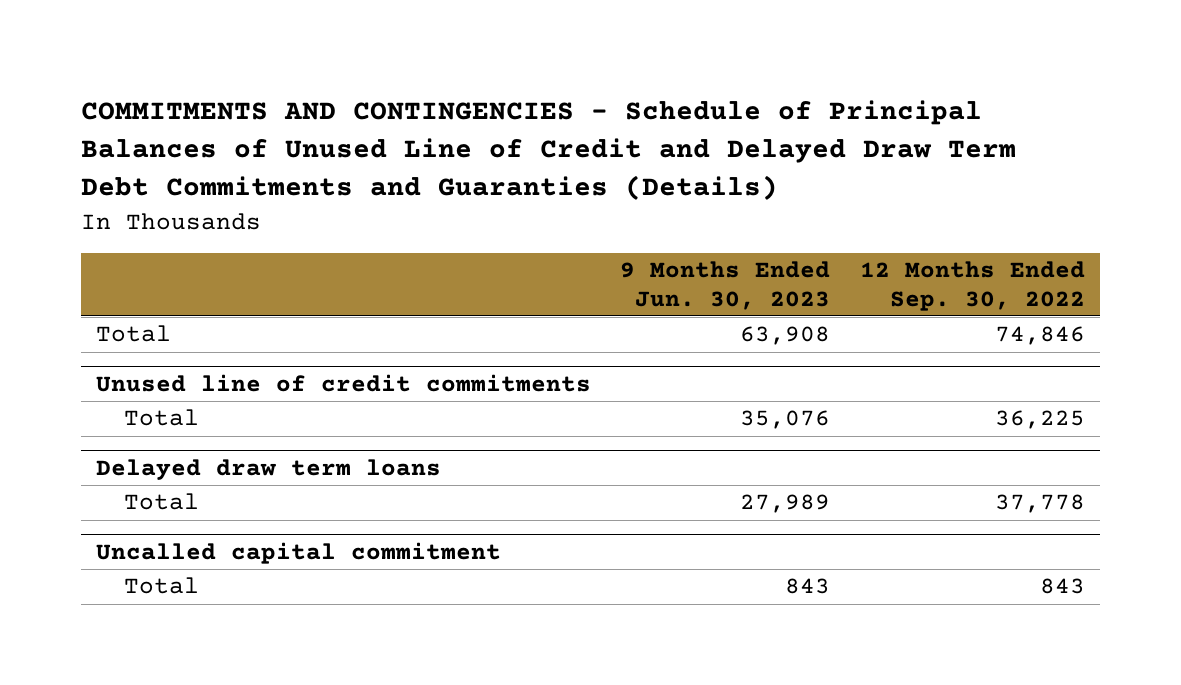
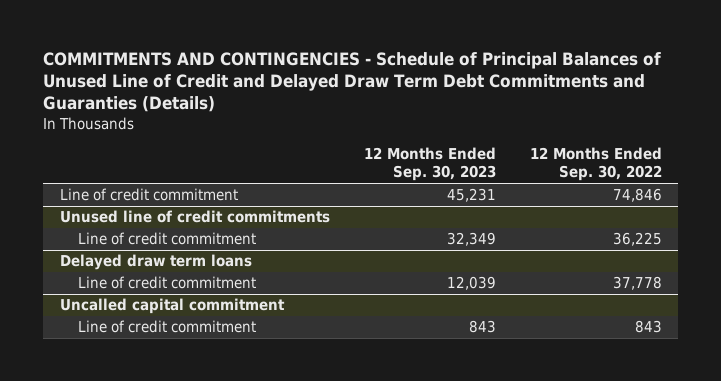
[620,261,831,310] 9 Months Ended Jun. 30, 2023 -> none
none -> [363,147,496,182] 12 Months Ended Sep. 30, 2023
[95,325,171,343] Total -> [59,188,238,202] Line of credit commitment
[124,409,200,427] Total -> [77,232,256,246] Line of credit commitment
[124,493,200,511] Total -> [77,276,256,290] Line of credit commitment
[124,577,200,595] Total -> [77,320,256,334] Line of credit commitment

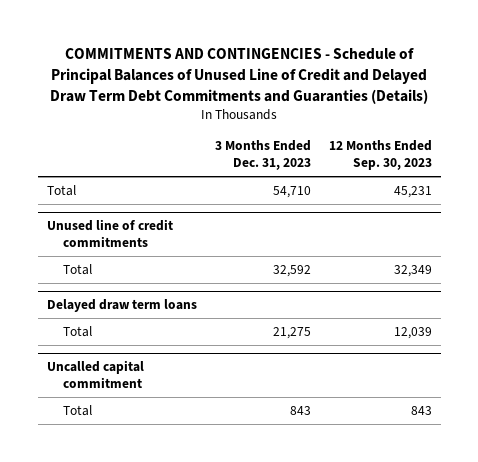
[529,147,662,182] 12 Months Ended Sep. 30, 2022 -> none
none -> [214,140,311,171] 3 Months Ended Dec. 31, 2023
[59,188,238,202] Line of credit commitment -> [46,184,76,196] Total
[77,232,256,246] Line of credit commitment -> [63,263,93,275] Total
[77,276,256,290] Line of credit commitment -> [63,325,93,337] Total
[77,320,256,334] Line of credit commitment -> [63,404,93,416] Total

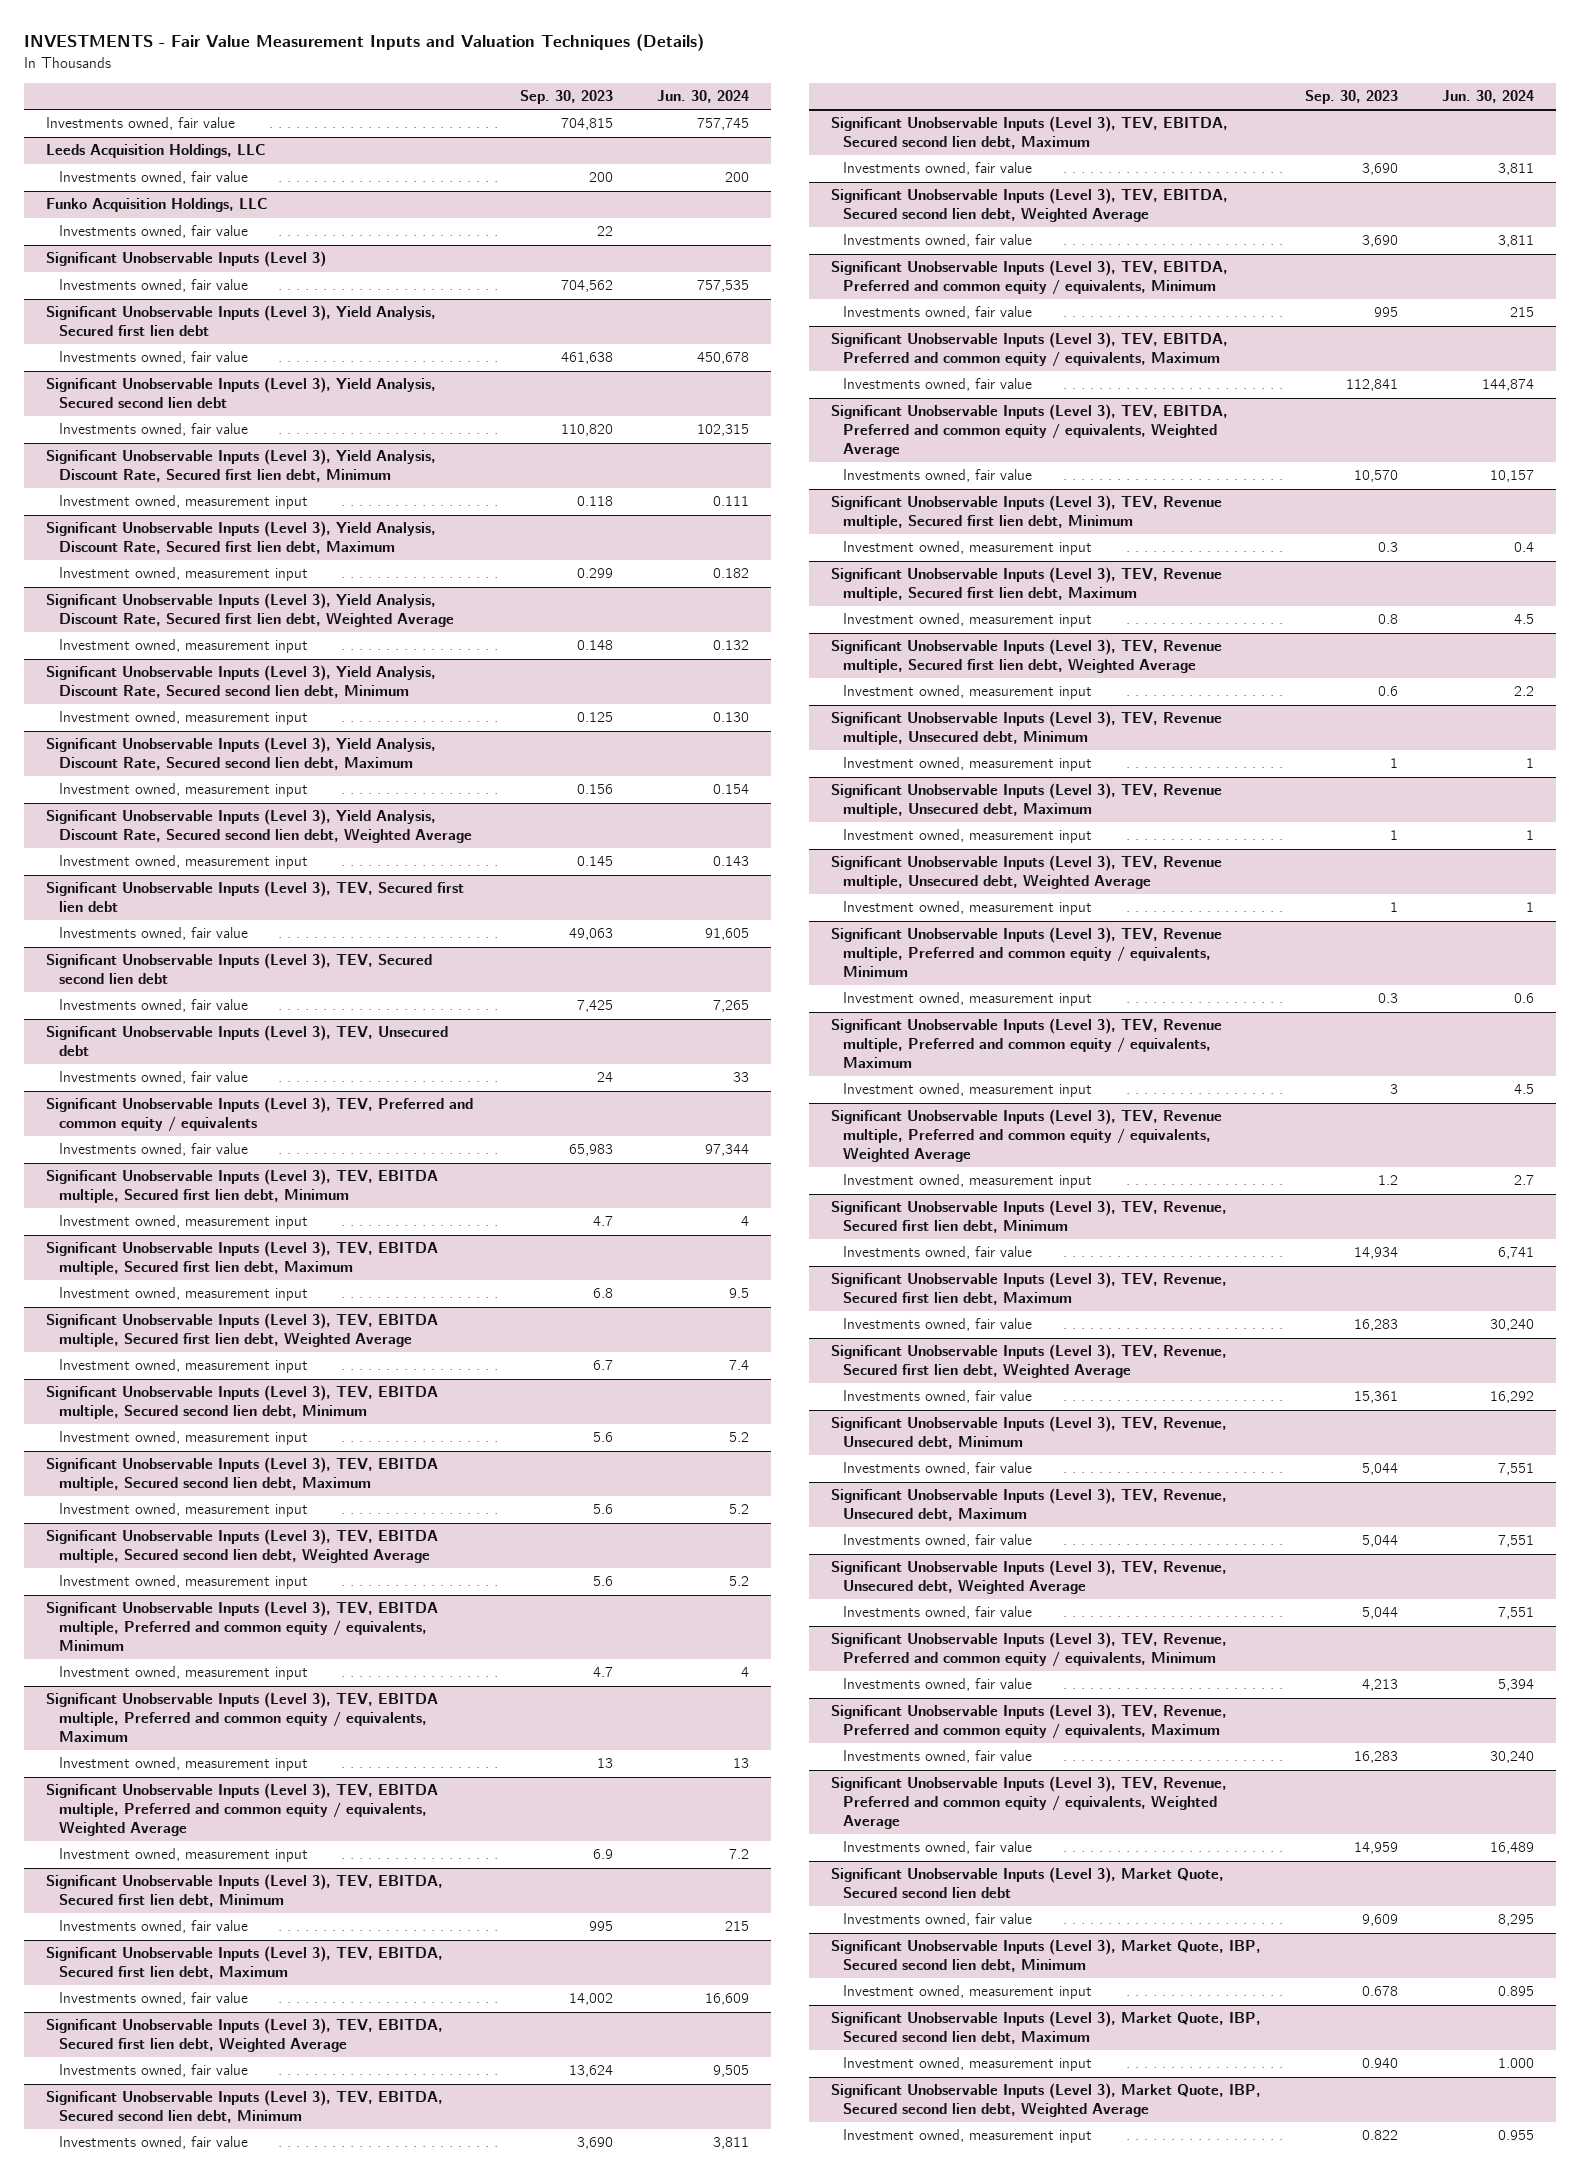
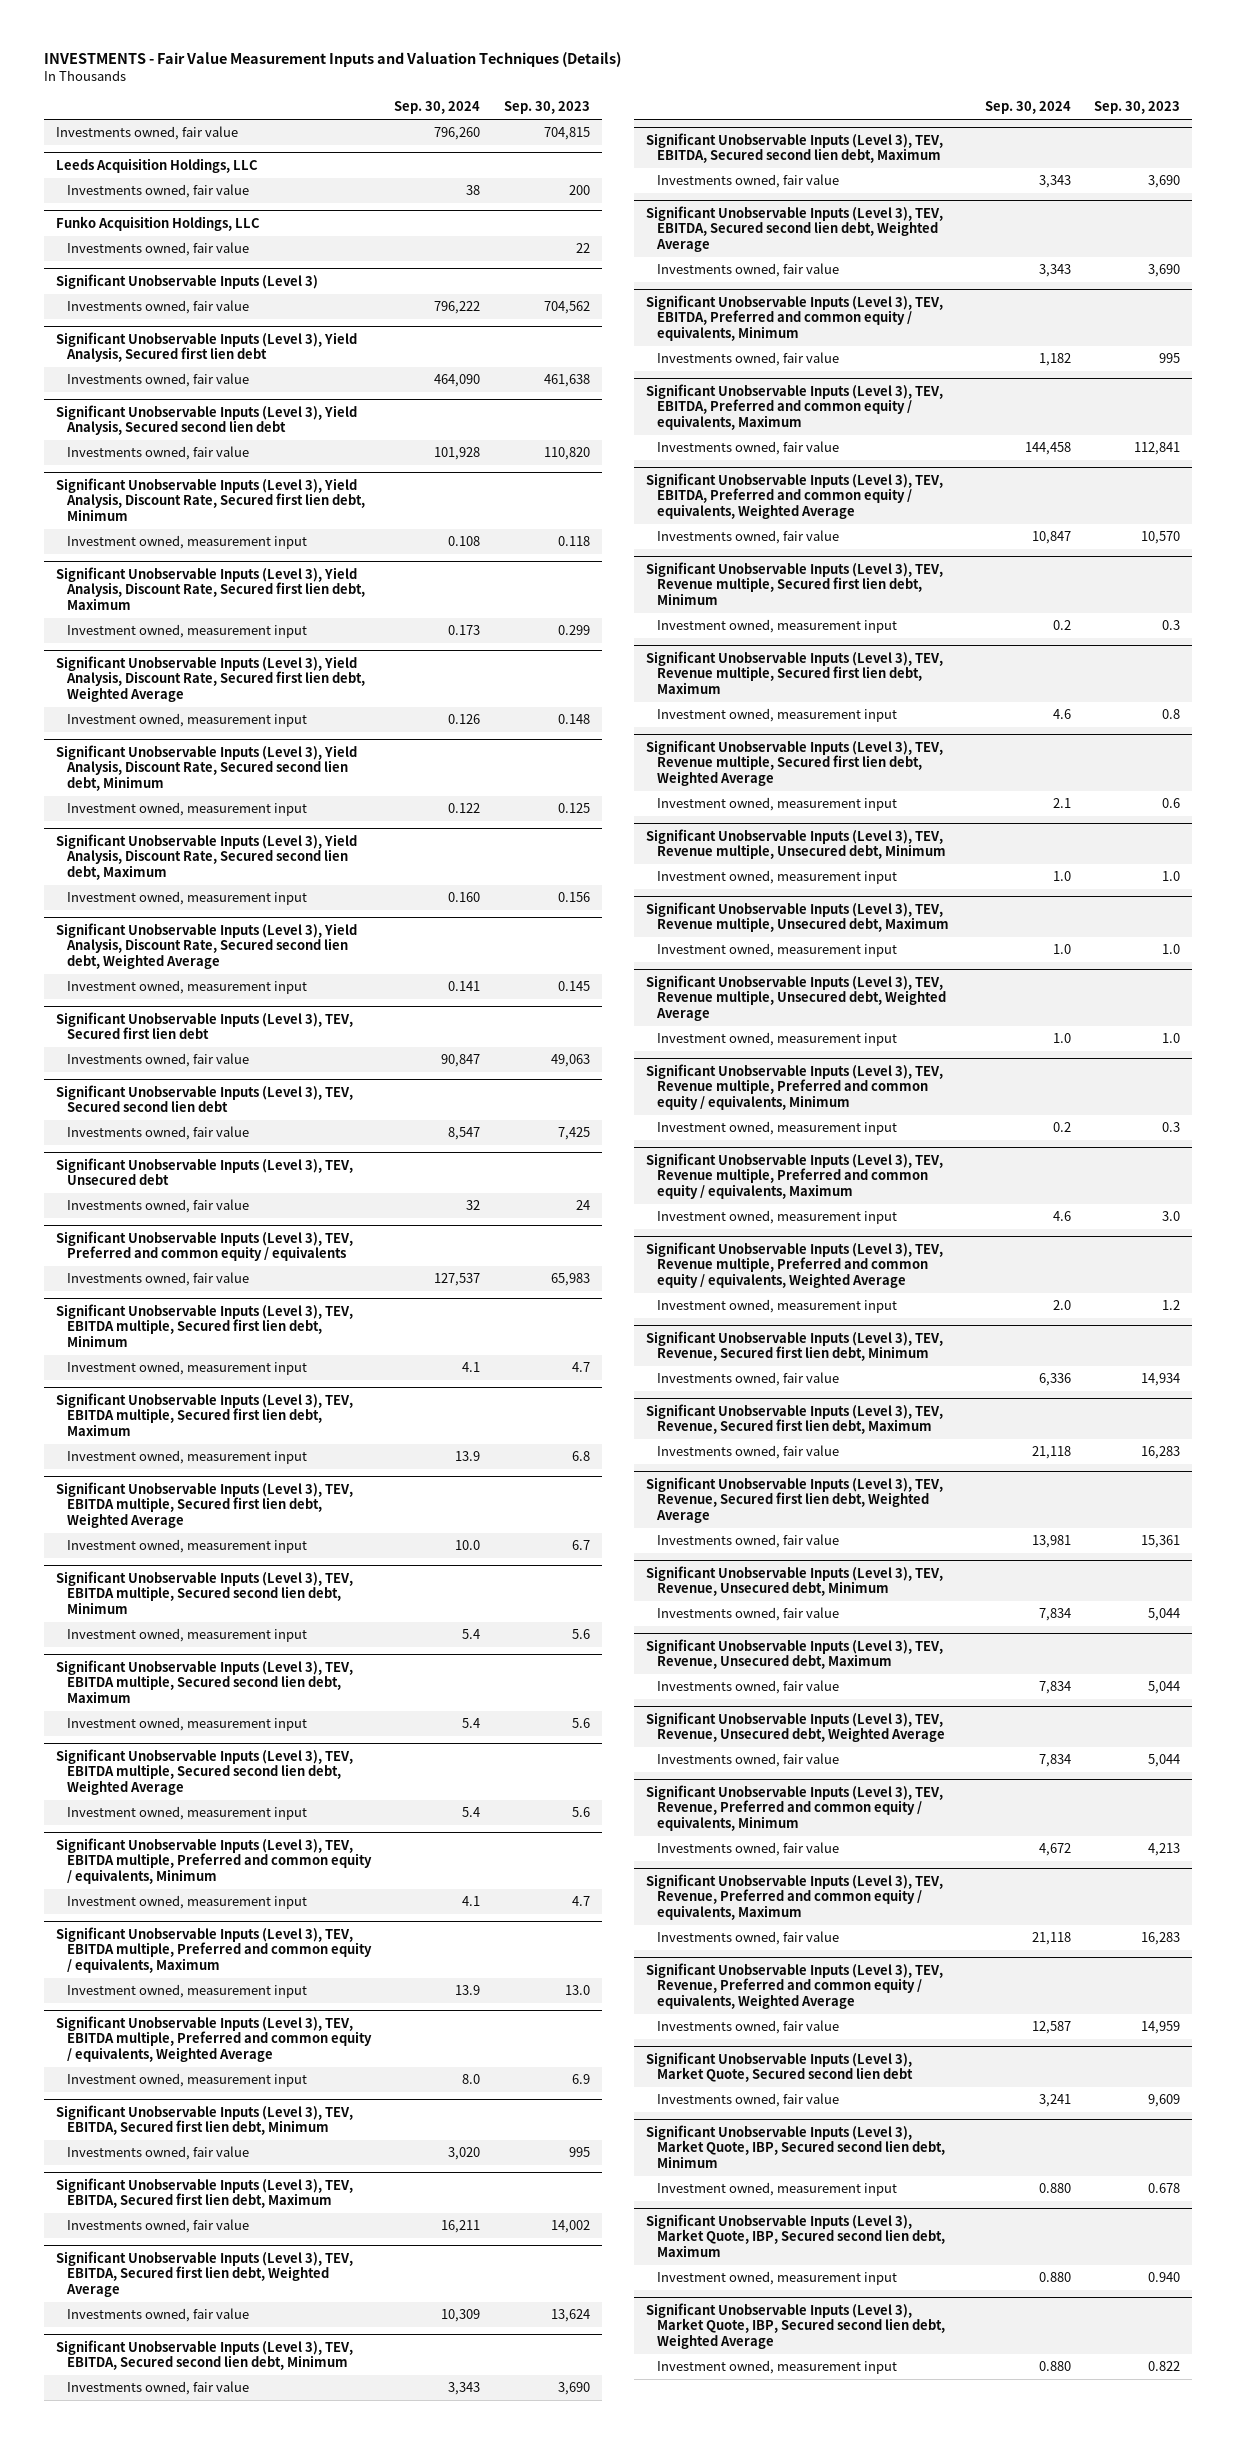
[657,89,750,103] Jun. 30, 2024 -> none
none -> [394,101,481,115] Sep. 30, 2024
[597,1758,614,1769] 13 -> [565,1985,591,1996] 13.0
[1389,758,1398,769] 1 -> [1162,871,1181,882] 1.0
[1389,830,1398,841] 1 -> [1162,944,1181,955] 1.0
[1389,902,1398,913] 1 -> [1162,1033,1181,1044] 1.0
[1389,1084,1398,1095] 3 -> [1162,1211,1181,1222] 3.0

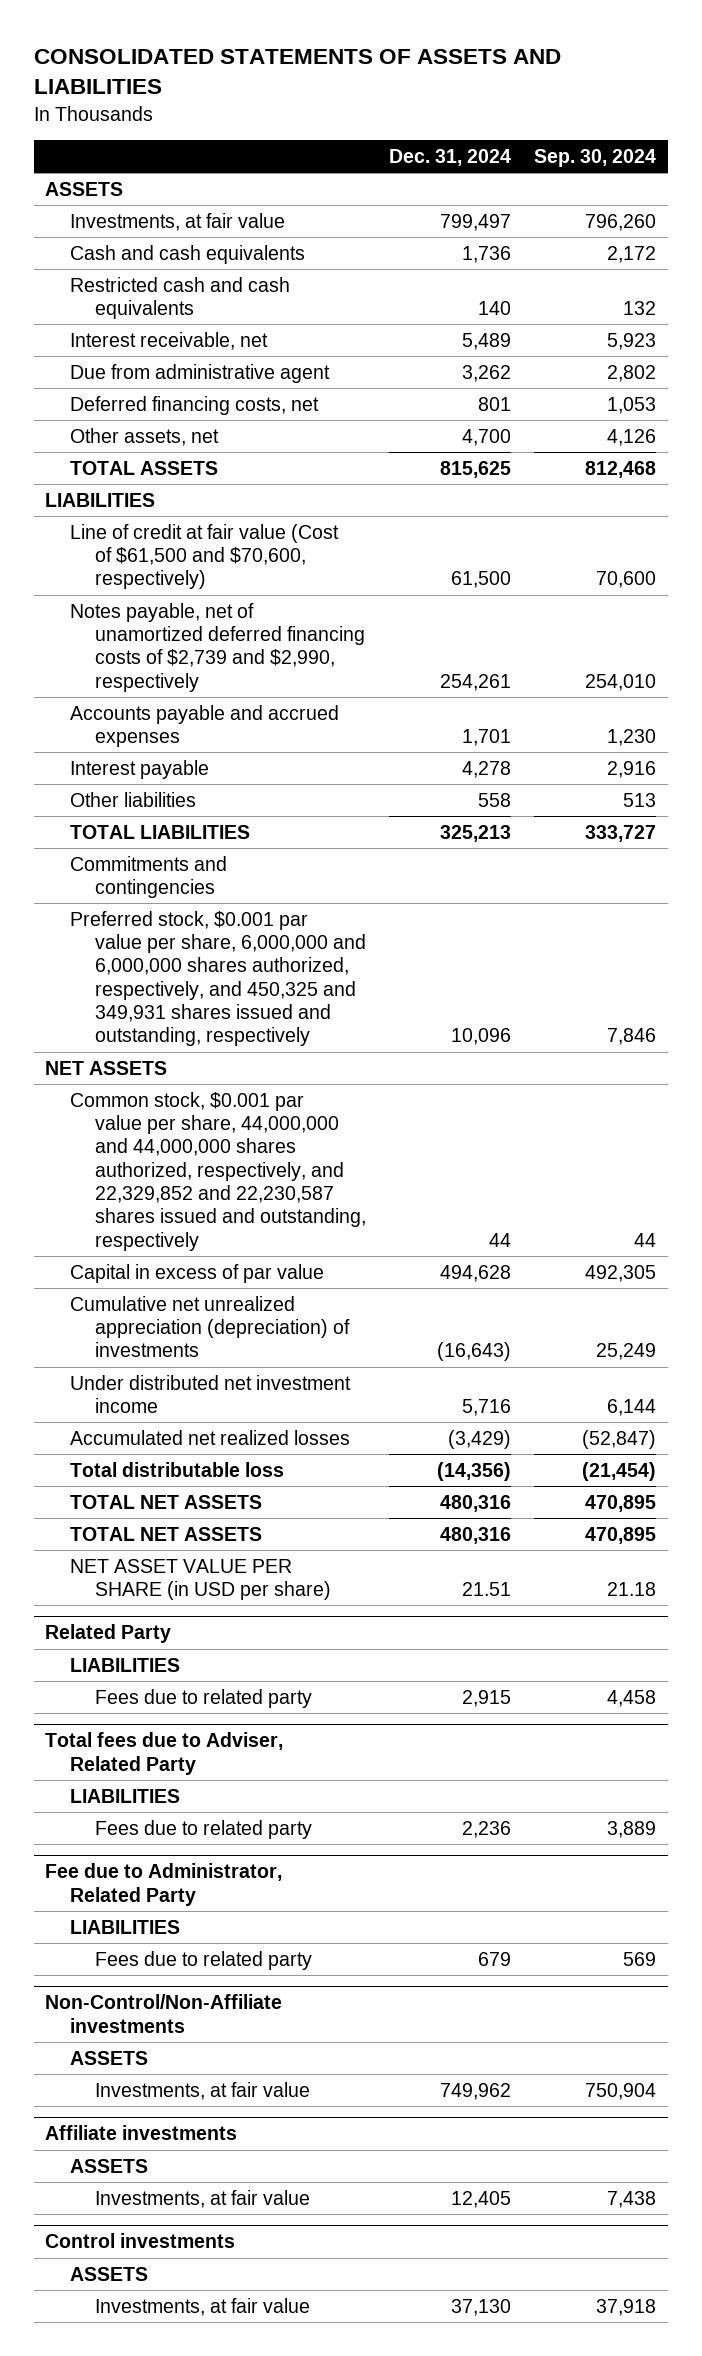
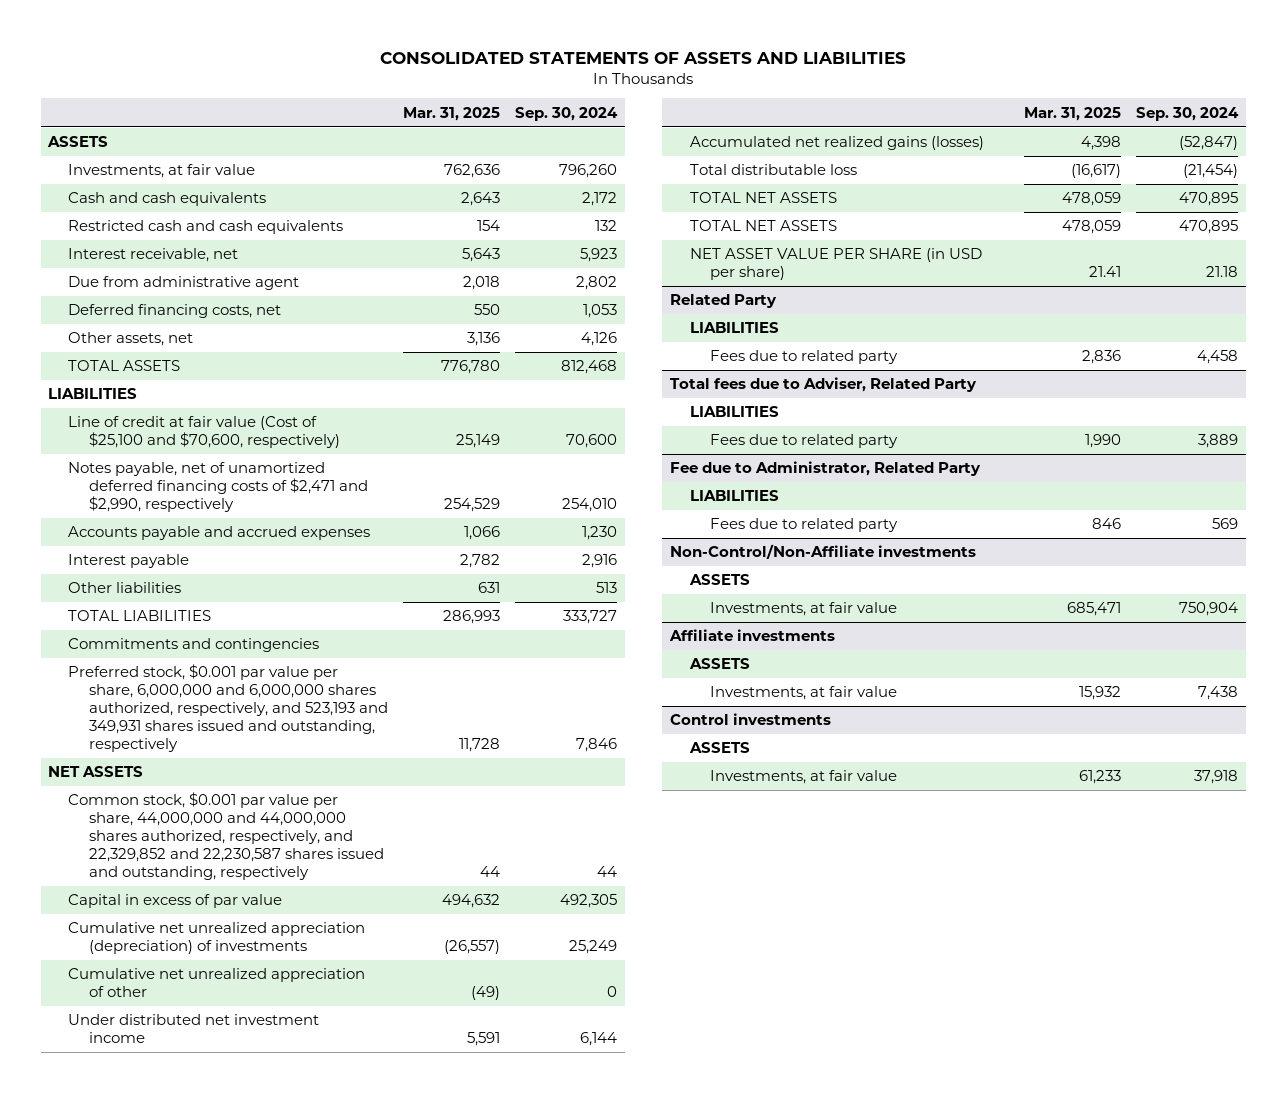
[388,148,511,166] Dec. 31, 2024 -> none
none -> [402,106,500,121] Mar. 31, 2025
[70,523,340,590] Line of credit at fair value (Cost of $61,500 and $70,600, respectively) -> [68,416,340,449] Line of credit at fair value (Cost of $25,100 and $70,600, respectively)
[70,602,365,692] Notes payable, net of unamortized deferred financing costs of $2,739 and $2,990, respectively -> [68,462,368,512] Notes payable, net of unamortized deferred financing costs of $2,471 and $2,990, respectively
[70,910,366,1047] Preferred stock, $0.001 par value per share, 6,000,000 and 6,000,000 shares authorized, respectively, and 450,325 and 349,931 shares issued and outstanding, respectively -> [68,664,388,752] Preferred stock, $0.001 par value per share, 6,000,000 and 6,000,000 shares authorized, respectively, and 523,193 and 349,931 shares issued and outstanding, respectively
none -> [68,968,366,998] Cumulative net unrealized appreciation of other
[70,1429,351,1445] Accumulated net realized losses -> [689,136,984,151] Accumulated net realized gains (losses)

